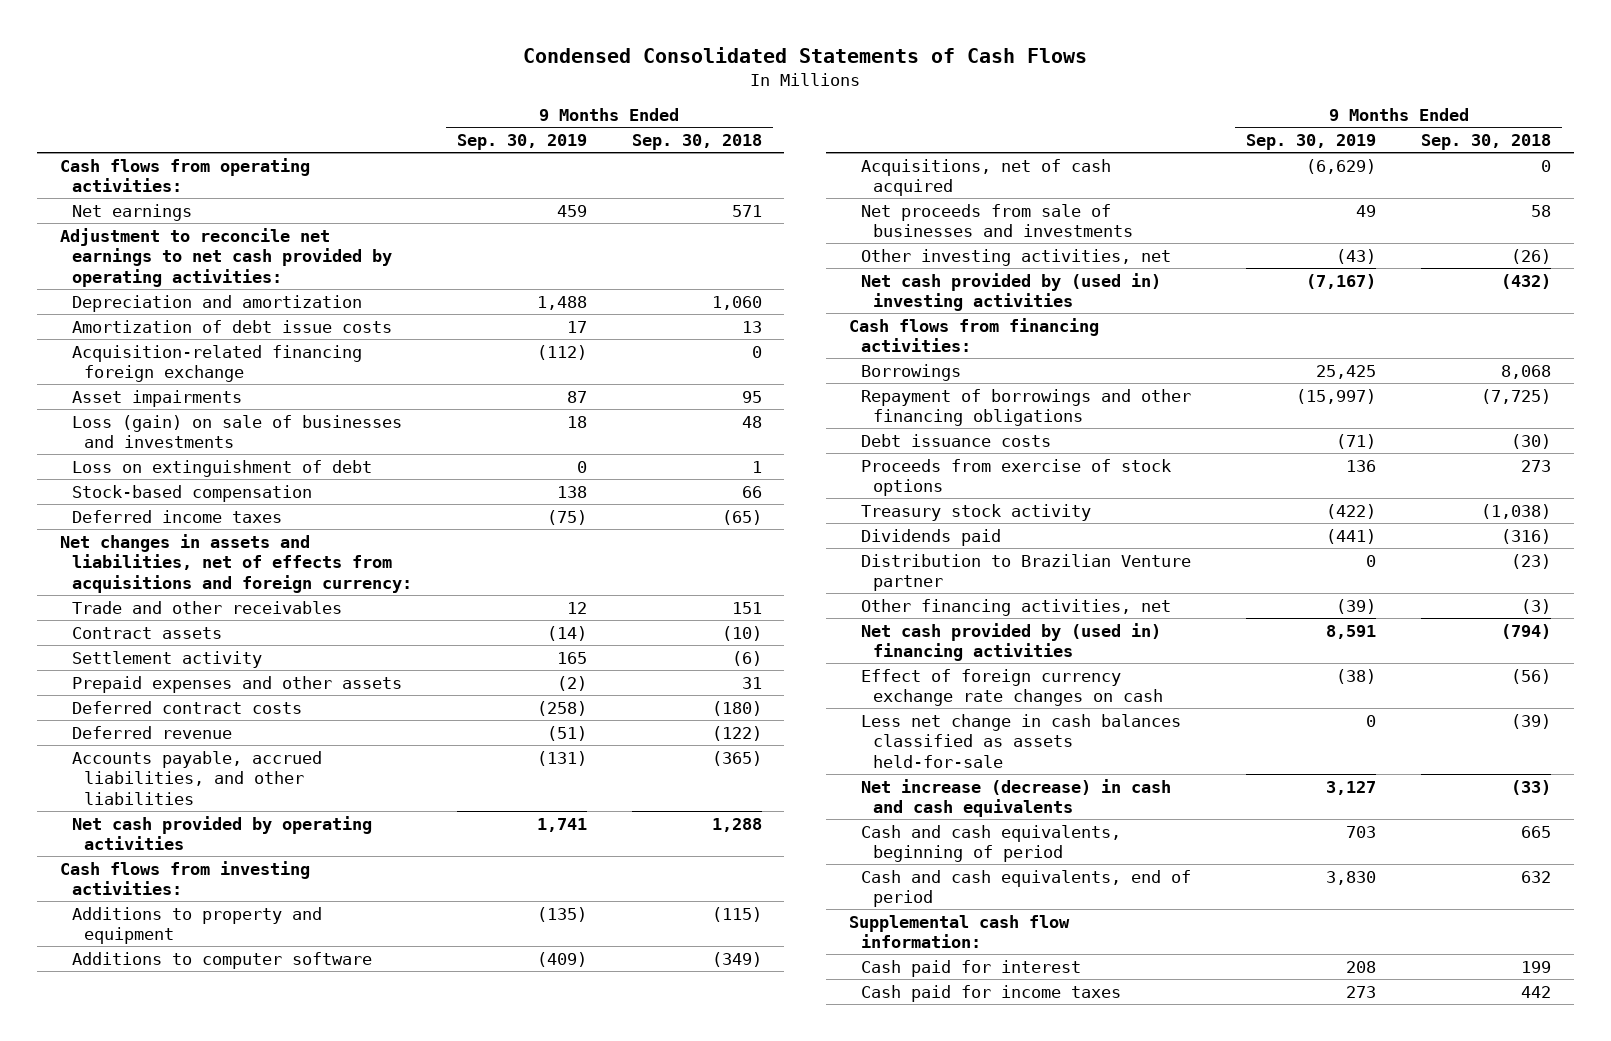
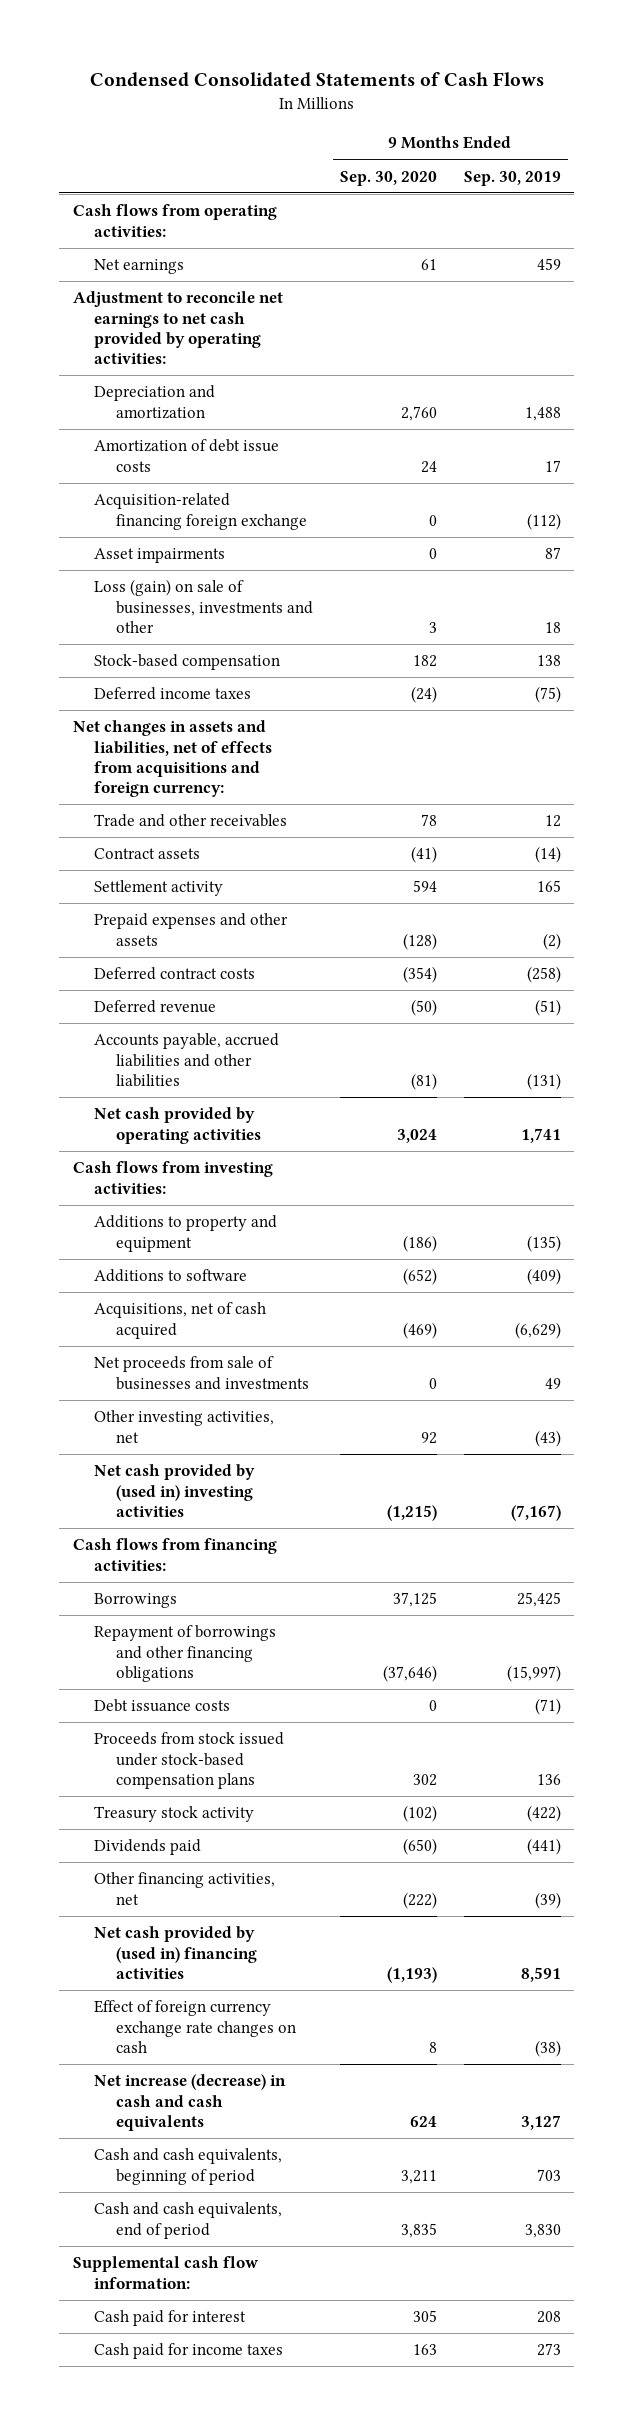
[631,133,762,150] Sep. 30, 2018 -> none
none -> [339,170,437,186] Sep. 30, 2020
[71,459,372,477] Loss on extinguishment of debt -> none
[71,414,402,449] Loss (gain) on sale of businesses and investments -> [94,579,313,634] Loss (gain) on sale of businesses, investments and other
[71,750,322,805] Accounts payable, accrued liabilities, and other liabilities -> [94,1033,280,1088] Accounts payable, accrued liabilities and other liabilities
[71,951,372,969] Additions to computer software -> [94,1269,248,1283] Additions to software
[860,458,1171,497] Proceeds from exercise of stock options -> [94,1732,285,1790] Proceeds from stock issued under stock-based compensation plans
[860,553,1191,592] Distribution to Brazilian Venture partner -> none
[860,713,1181,768] Less net change in cash balances classified as assets held-for-sale -> none

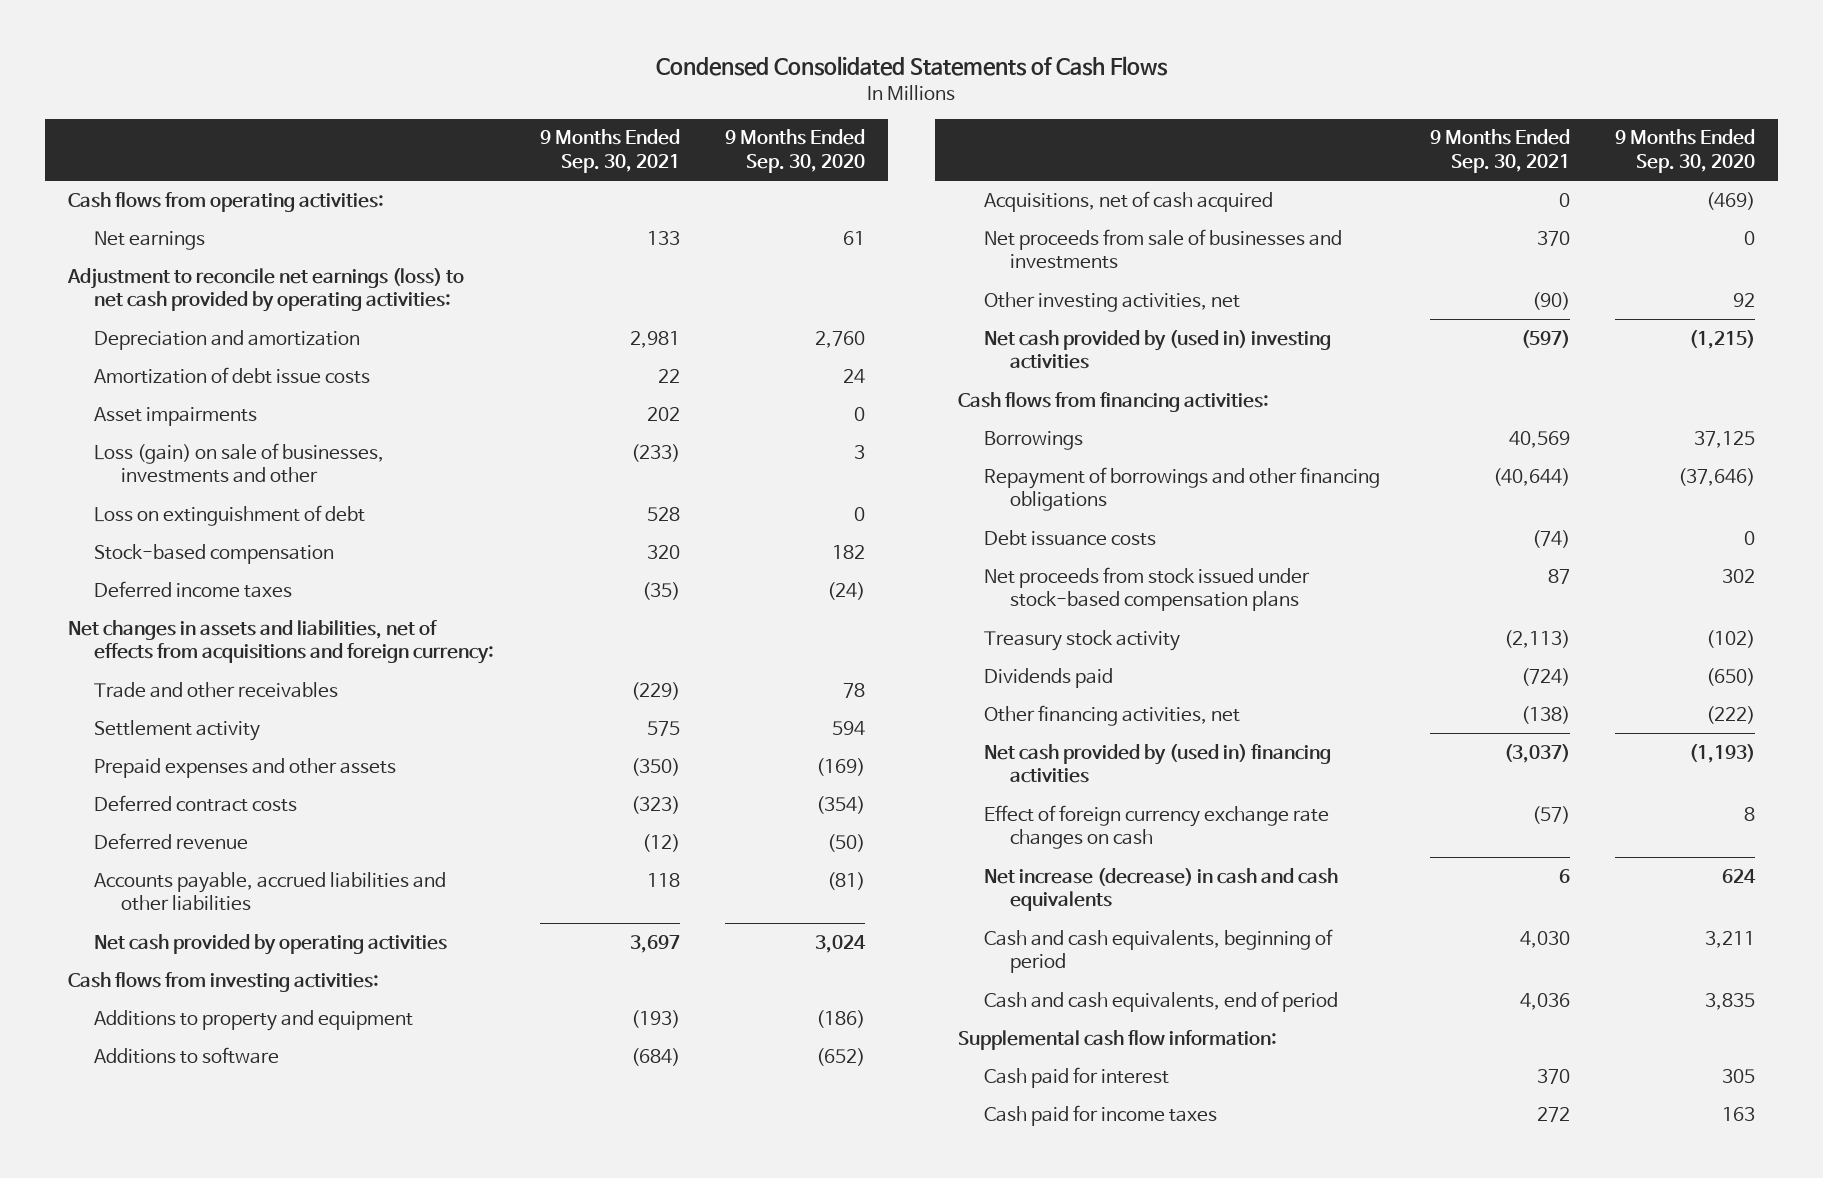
[463,170,561,186] Sep. 30, 2019 -> none
none -> [539,129,680,173] 9 Months Ended Sep. 30, 2021
[72,291,283,365] Adjustment to reconcile net earnings to net cash provided by operating activities: -> [66,267,464,313] Adjustment to reconcile net earnings (loss) to net cash provided by operating activities:
[94,493,307,530] Acquisition-related financing foreign exchange -> none
none -> [94,504,366,526] Loss on extinguishment of debt
[94,848,201,860] Contract assets -> none
[402,932,437,950] (128) -> [816,757,866,776] (169)
[94,1732,285,1790] Proceeds from stock issued under stock-based compensation plans -> [984,566,1311,612] Net proceeds from stock issued under stock-based compensation plans

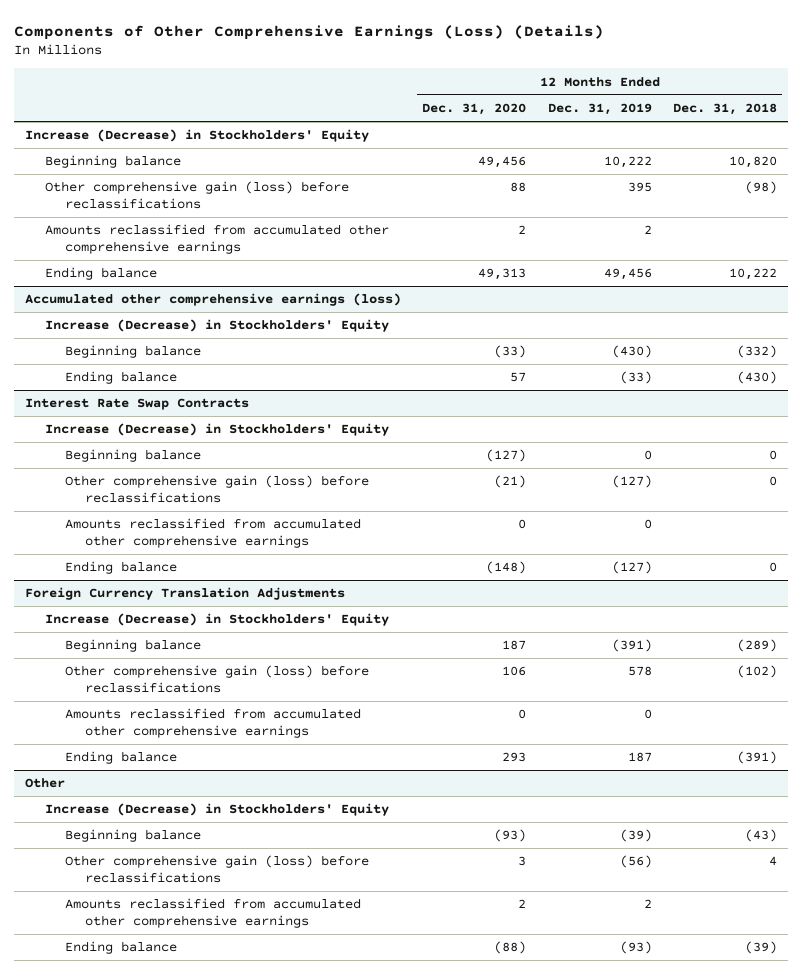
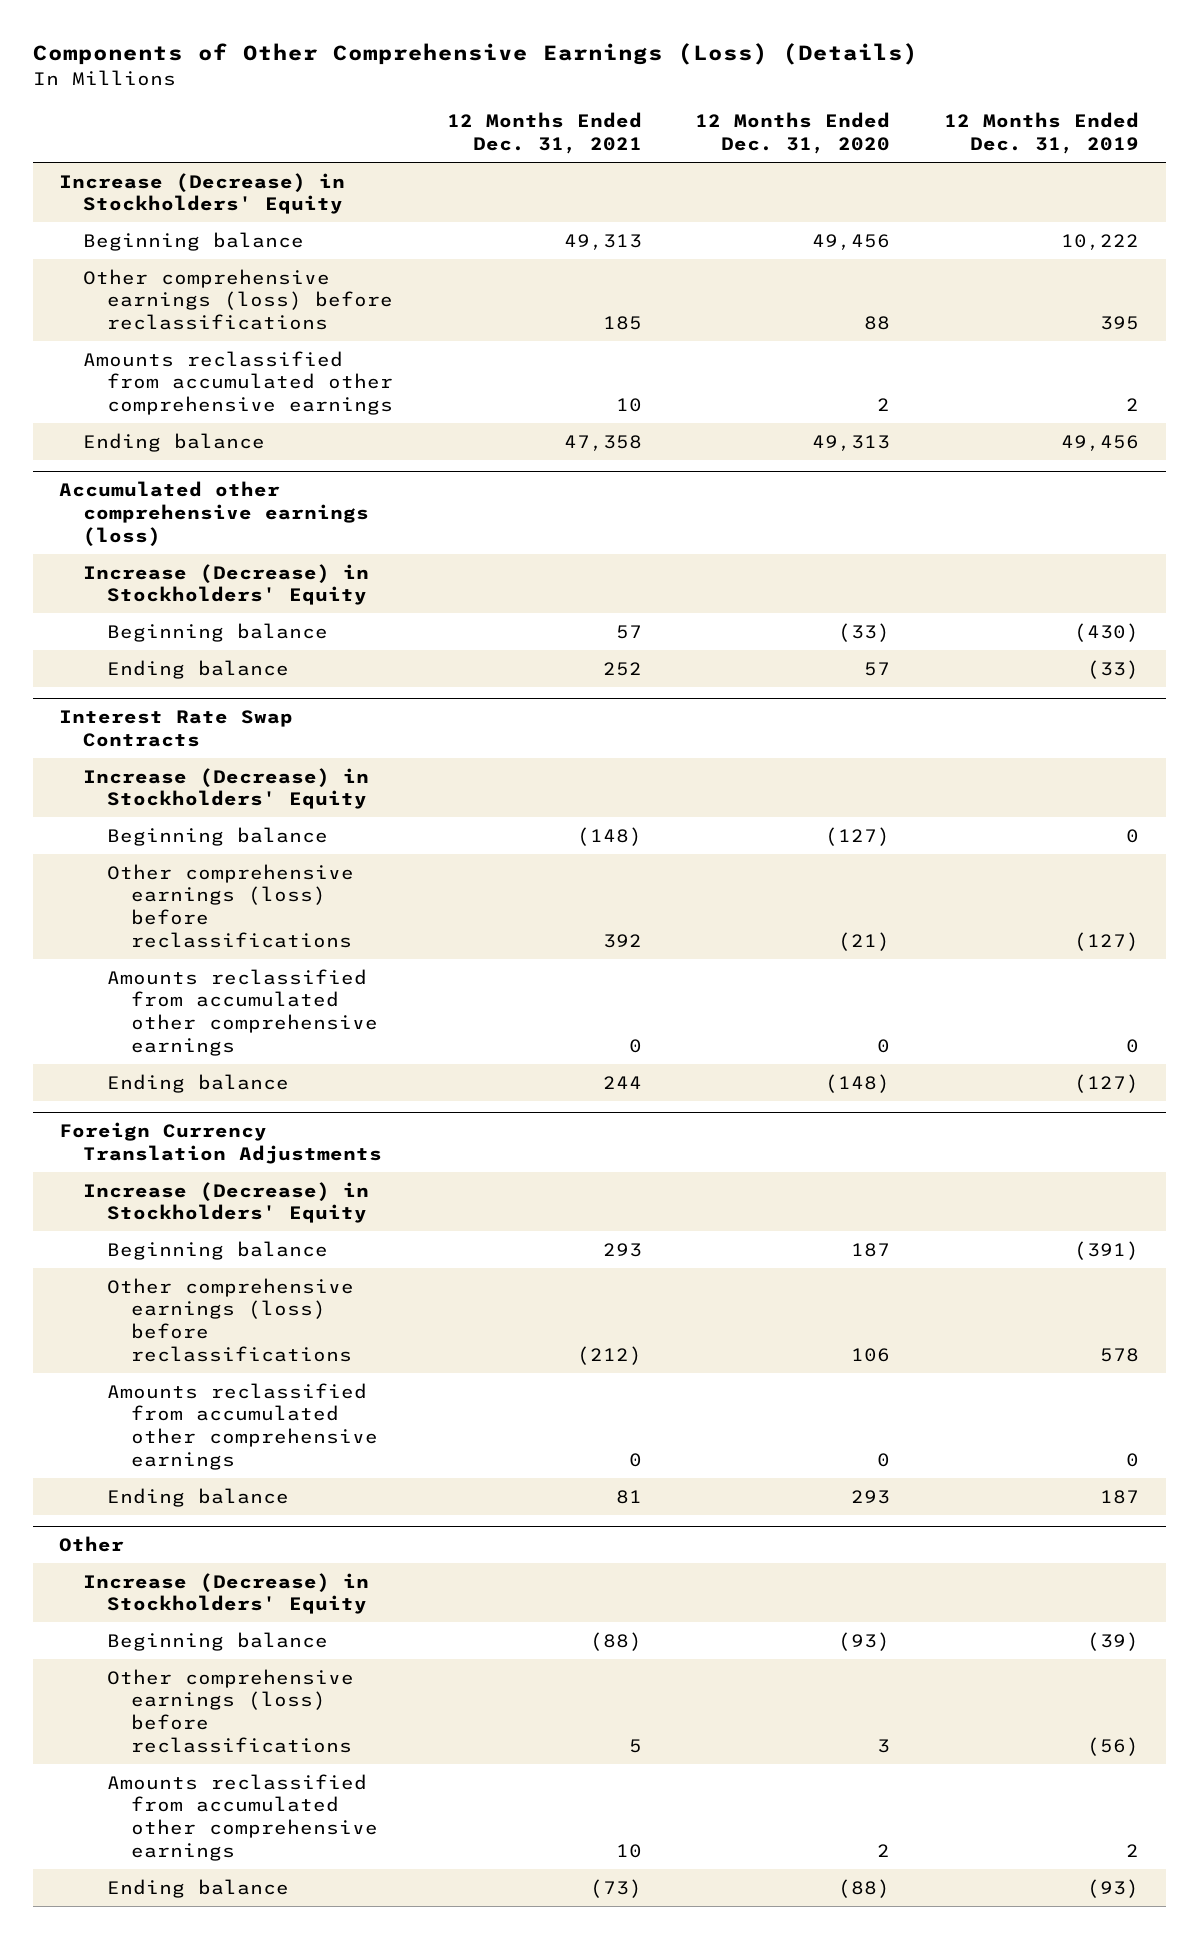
[672,102,777,115] Dec. 31, 2018 -> none
none -> [446,112,642,155] 12 Months Ended Dec. 31, 2021
[45,181,350,210] Other comprehensive gain (loss) before reclassifications -> [83,268,393,331] Other comprehensive earnings (loss) before reclassifications
[65,475,370,504] Other comprehensive gain (loss) before reclassifications -> [106,863,354,949] Other comprehensive earnings (loss) before reclassifications
[65,665,370,694] Other comprehensive gain (loss) before reclassifications -> [106,1277,354,1363] Other comprehensive earnings (loss) before reclassifications
[65,855,370,884] Other comprehensive gain (loss) before reclassifications -> [106,1668,354,1754] Other comprehensive earnings (loss) before reclassifications

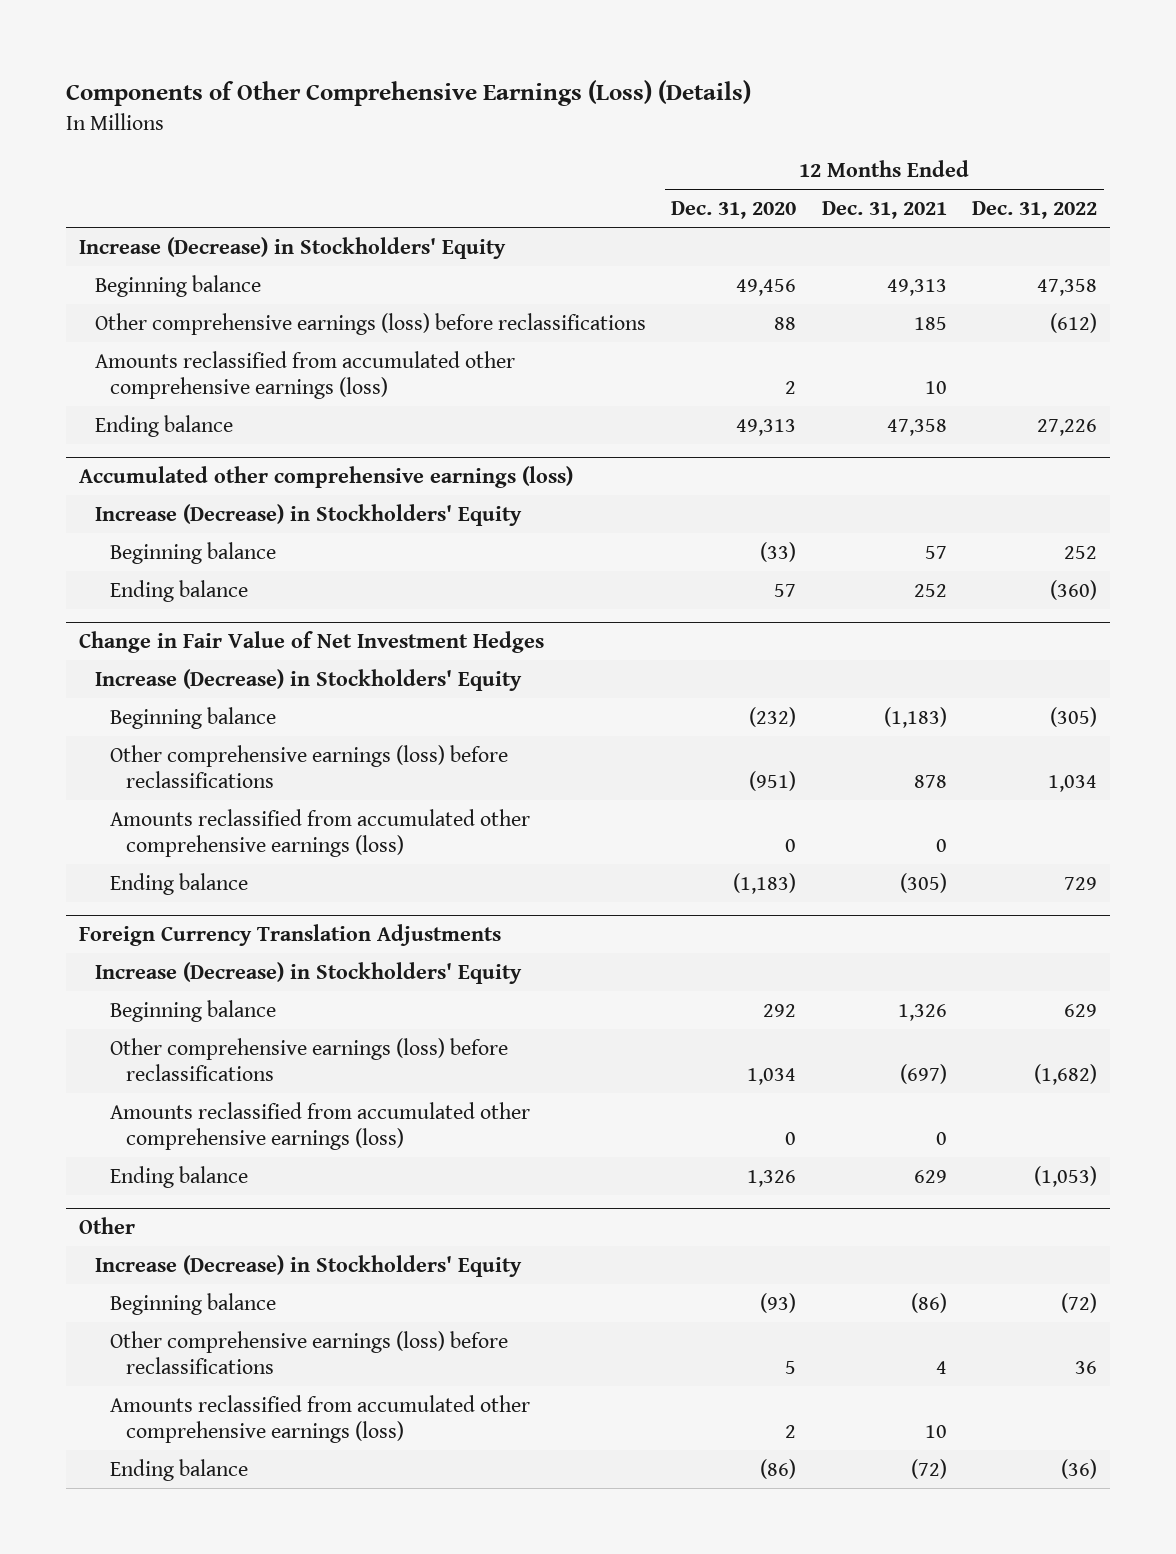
[944,112,1140,155] 12 Months Ended Dec. 31, 2019 -> none
none -> [972,201,1098,220] Dec. 31, 2022
[83,350,393,416] Amounts reclassified from accumulated other comprehensive earnings -> [94,350,515,400] Amounts reclassified from accumulated other comprehensive earnings (loss)
[59,709,294,747] Interest Rate Swap Contracts -> [78,630,544,653] Change in Fair Value of Net Investment Hedges
[576,826,642,846] (148) -> [883,706,947,728] (1,183)
[825,826,891,846] (127) -> [749,706,797,727] (232)
[602,934,642,949] 392 -> [913,775,947,789] 878
[838,932,891,952] (21) -> [749,771,797,792] (951)
[106,968,378,1057] Amounts reclassified from accumulated other comprehensive earnings -> [110,808,531,858] Amounts reclassified from accumulated other comprehensive earnings (loss)
[602,1075,642,1089] 244 -> [899,872,947,893] (305)
[825,1073,891,1093] (148) -> [733,872,797,894] (1,183)
[602,1242,642,1257] 293 -> [897,1003,947,1021] 1,326
[851,1242,891,1257] 187 -> [763,1003,797,1017] 292
[576,1346,642,1366] (212) -> [899,1064,947,1085] (697)
[851,1348,891,1363] 106 -> [747,1068,797,1086] 1,034
[106,1382,378,1471] Amounts reclassified from accumulated other comprehensive earnings -> [110,1101,531,1151] Amounts reclassified from accumulated other comprehensive earnings (loss)
[615,1489,642,1504] 81 -> [913,1169,947,1183] 629
[851,1489,891,1504] 293 -> [747,1169,797,1187] 1,326
[589,1631,642,1651] (88) -> [910,1292,947,1313] (86)
[628,1739,642,1754] 5 -> [935,1361,947,1375] 4
[877,1739,891,1754] 3 -> [785,1361,797,1375] 5
[106,1773,378,1862] Amounts reclassified from accumulated other comprehensive earnings -> [110,1394,531,1444] Amounts reclassified from accumulated other comprehensive earnings (loss)
[589,1878,642,1898] (73) -> [910,1458,947,1479] (72)
[838,1878,891,1898] (88) -> [760,1458,797,1479] (86)

